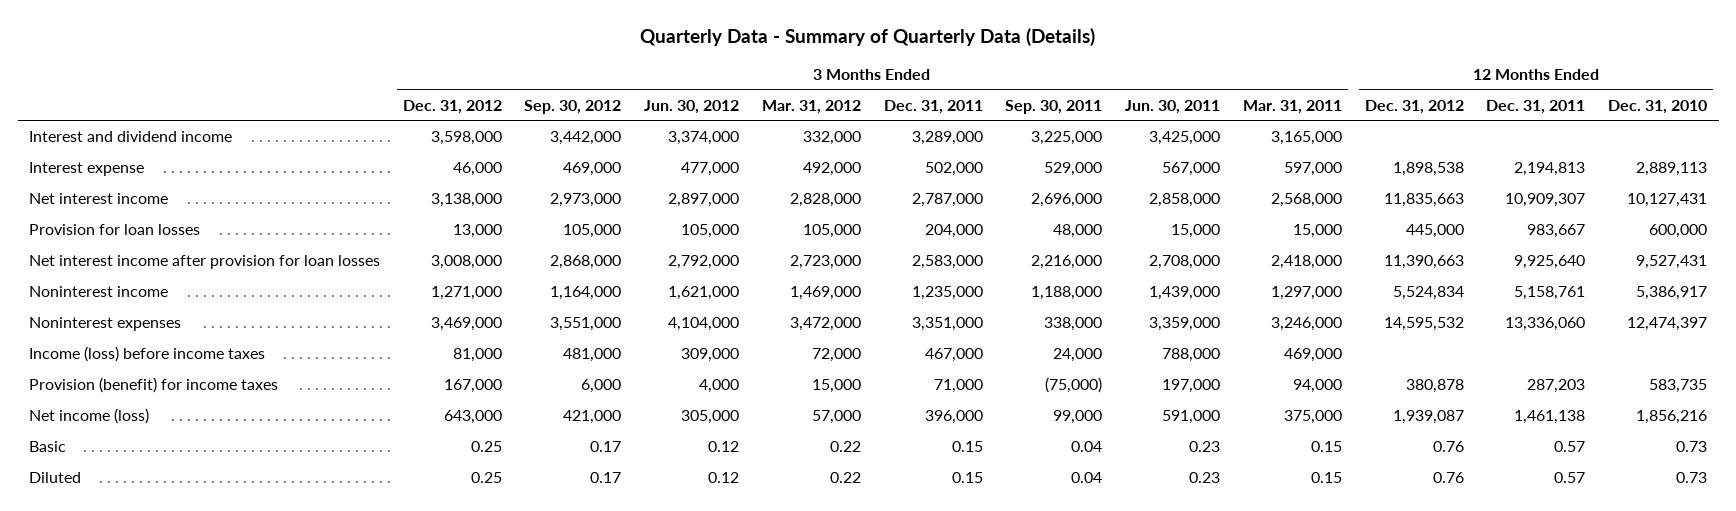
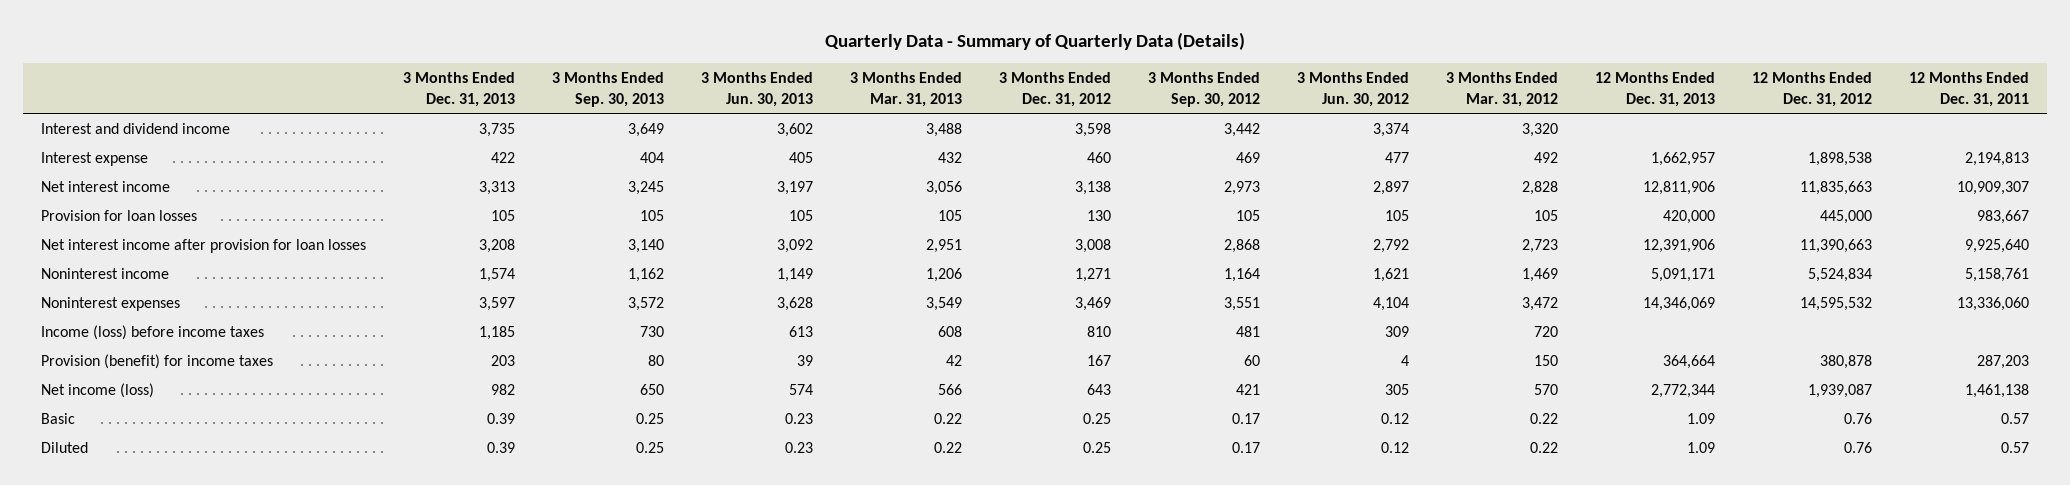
[883,99,983,114] Dec. 31, 2011 -> none
[1005,99,1103,114] Sep. 30, 2011 -> none
[1125,99,1221,114] Jun. 30, 2011 -> none
[1242,99,1342,114] Mar. 31, 2011 -> none
[1608,99,1708,114] Dec. 31, 2010 -> none
none -> [402,72,515,107] 3 Months Ended Dec. 31, 2013
none -> [551,72,664,107] 3 Months Ended Sep. 30, 2013
none -> [700,72,813,107] 3 Months Ended Jun. 30, 2013
none -> [849,72,962,107] 3 Months Ended Mar. 31, 2013
none -> [1594,72,1715,107] 12 Months Ended Dec. 31, 2013
[430,131,502,146] 3,598,000 -> [1074,122,1111,137] 3,598
[550,131,622,146] 3,442,000 -> [1223,122,1260,137] 3,442
[668,131,740,146] 3,374,000 -> [1372,122,1409,137] 3,374
[802,131,861,146] 332,000 -> [1521,122,1558,137] 3,320
[452,162,502,177] 46,000 -> [1086,151,1111,163] 460
[563,162,622,177] 469,000 -> [1235,151,1260,163] 469
[681,162,740,177] 477,000 -> [1384,151,1409,163] 477
[802,162,861,177] 492,000 -> [1533,151,1558,163] 492
[430,193,502,208] 3,138,000 -> [1074,180,1111,195] 3,138
[550,193,622,208] 2,973,000 -> [1223,180,1260,195] 2,973
[668,193,740,208] 2,897,000 -> [1372,180,1409,195] 2,897
[789,193,861,208] 2,828,000 -> [1521,180,1558,195] 2,828
[452,224,502,239] 13,000 -> [1086,209,1111,221] 130
[563,224,622,239] 105,000 -> [1235,209,1260,221] 105
[681,224,740,239] 105,000 -> [1384,209,1409,221] 105
[802,224,861,239] 105,000 -> [1533,209,1558,221] 105
[430,255,502,270] 3,008,000 -> [1074,238,1111,253] 3,008
[550,255,622,270] 2,868,000 -> [1223,238,1260,253] 2,868
[668,255,740,270] 2,792,000 -> [1372,238,1409,253] 2,792
[789,255,861,270] 2,723,000 -> [1521,238,1558,253] 2,723
[430,286,502,301] 1,271,000 -> [1074,267,1111,282] 1,271
[550,286,622,301] 1,164,000 -> [1223,267,1260,282] 1,164
[668,286,740,301] 1,621,000 -> [1372,267,1409,282] 1,621
[789,286,861,301] 1,469,000 -> [1521,267,1558,282] 1,469
[430,317,502,332] 3,469,000 -> [1074,296,1111,311] 3,469
[550,317,622,332] 3,551,000 -> [1223,296,1260,311] 3,551
[668,317,740,332] 4,104,000 -> [1372,296,1409,311] 4,104
[789,317,861,332] 3,472,000 -> [1521,296,1558,311] 3,472
[452,348,502,363] 81,000 -> [1086,325,1111,337] 810
[563,348,622,363] 481,000 -> [1235,325,1260,337] 481
[681,348,740,363] 309,000 -> [1384,325,1409,337] 309
[811,348,861,363] 72,000 -> [1533,325,1558,337] 720
[443,379,502,394] 167,000 -> [1086,354,1111,366] 167
[581,379,622,394] 6,000 -> [1243,354,1260,366] 60
[699,379,740,394] 4,000 -> [1400,354,1409,366] 4
[811,379,861,394] 15,000 -> [1533,354,1558,366] 150
[443,410,502,425] 643,000 -> [1086,383,1111,395] 643
[563,410,622,425] 421,000 -> [1235,383,1260,395] 421
[681,410,740,425] 305,000 -> [1384,383,1409,395] 305
[811,410,861,425] 57,000 -> [1533,383,1558,395] 570

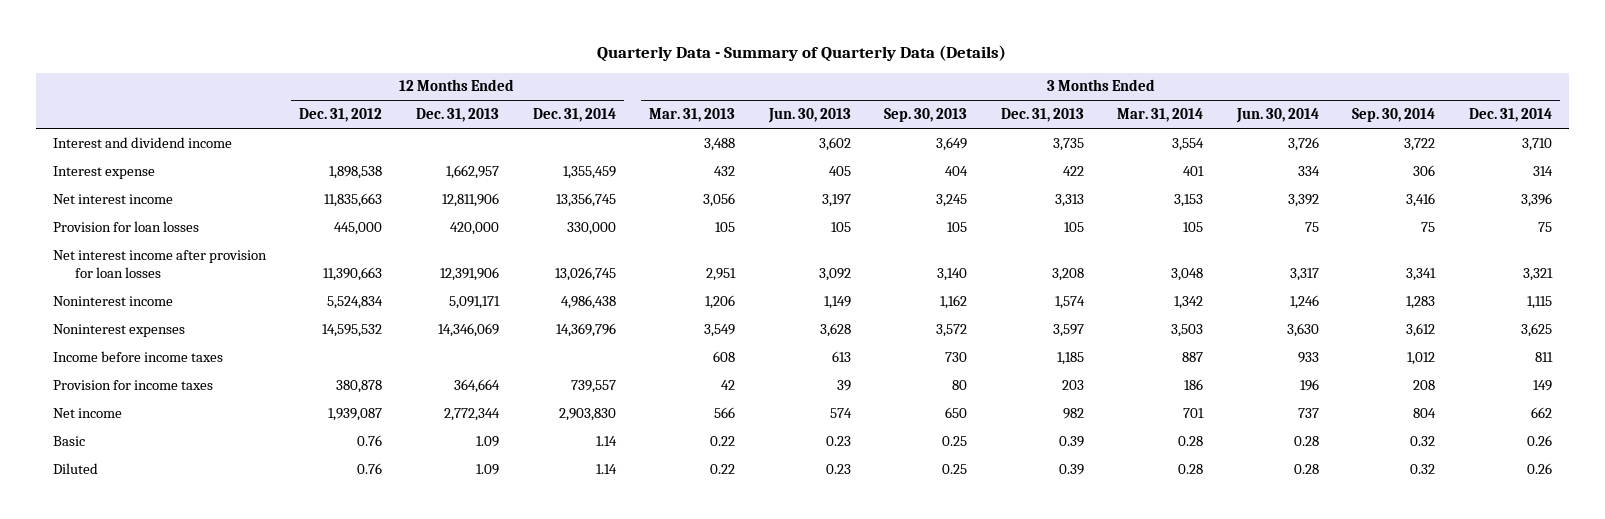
[998,72,1111,107] 3 Months Ended Dec. 31, 2012 -> none
[1147,72,1260,107] 3 Months Ended Sep. 30, 2012 -> none
[1296,72,1409,107] 3 Months Ended Jun. 30, 2012 -> none
[1445,72,1558,107] 3 Months Ended Mar. 31, 2012 -> none
[1908,72,2029,107] 12 Months Ended Dec. 31, 2011 -> none
none -> [532,108,616,123] Dec. 31, 2014
none -> [1117,108,1204,123] Mar. 31, 2014
none -> [1235,108,1319,124] Jun. 30, 2014
none -> [1352,108,1436,123] Sep. 30, 2014
none -> [1469,108,1553,123] Dec. 31, 2014
[41,324,265,340] Income (loss) before income taxes -> [52,350,223,362] Income before income taxes
[41,353,274,369] Provision (benefit) for income taxes -> [52,379,213,390] Provision for income taxes
[41,382,155,398] Net income (loss) -> [52,407,122,418] Net income

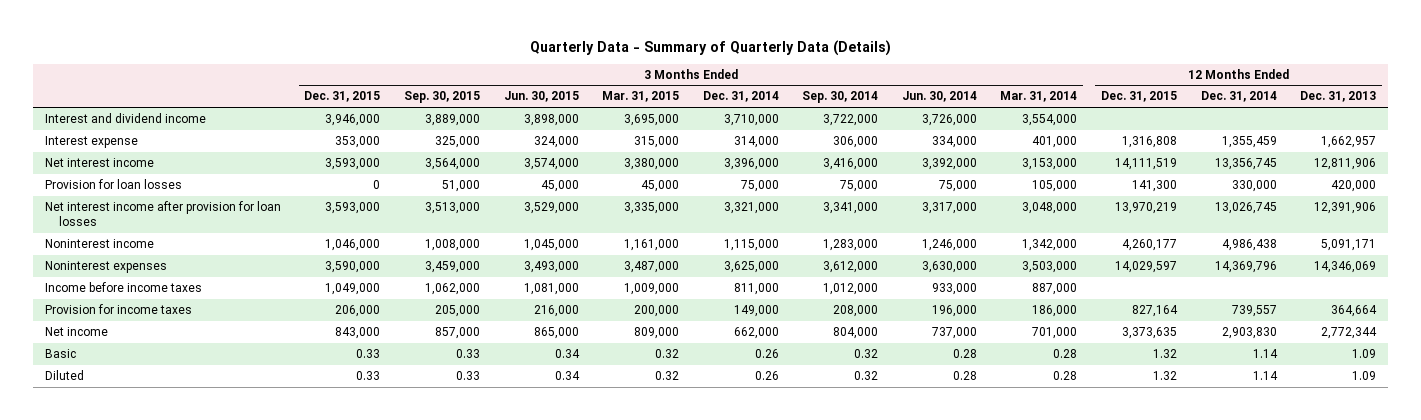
[299,108,383,123] Dec. 31, 2012 -> none
[649,108,736,123] Mar. 31, 2013 -> none
[767,108,851,124] Jun. 30, 2013 -> none
[884,108,968,123] Sep. 30, 2013 -> none
[1000,108,1084,123] Dec. 31, 2013 -> none
none -> [304,91,381,103] Dec. 31, 2015
none -> [404,91,481,104] Sep. 30, 2015
none -> [503,91,579,103] Jun. 30, 2015
none -> [602,91,680,103] Mar. 31, 2015
none -> [1101,91,1178,103] Dec. 31, 2015
[1172,137,1205,151] 3,554 -> [1022,114,1078,127] 3,554,000
[1287,136,1319,151] 3,726 -> [921,114,977,127] 3,726,000
[1404,137,1436,151] 3,722 -> [823,114,879,127] 3,722,000
[1522,137,1553,151] 3,710 -> [723,114,779,127] 3,710,000
[1183,165,1205,176] 401 -> [1032,136,1078,149] 401,000
[1297,165,1320,176] 334 -> [931,136,977,149] 334,000
[1413,164,1436,176] 306 -> [833,136,879,149] 306,000
[1533,165,1554,176] 314 -> [733,136,779,149] 314,000
[1174,193,1204,207] 3,153 -> [1022,158,1078,171] 3,153,000
[1287,193,1319,207] 3,392 -> [921,158,977,171] 3,392,000
[1406,192,1436,207] 3,416 -> [823,158,879,171] 3,416,000
[1521,192,1553,207] 3,396 -> [723,158,779,171] 3,396,000
[1183,221,1204,232] 105 -> [1032,180,1078,193] 105,000
[1304,221,1319,232] 75 -> [938,180,977,193] 75,000
[1421,221,1436,232] 75 -> [840,180,879,193] 75,000
[1538,221,1553,232] 75 -> [740,180,779,193] 75,000
[1171,267,1204,281] 3,048 -> [1022,202,1078,215] 3,048,000
[1289,267,1319,281] 3,317 -> [921,202,977,215] 3,317,000
[1406,267,1437,281] 3,341 -> [823,202,879,215] 3,341,000
[1523,267,1554,281] 3,321 -> [723,202,779,215] 3,321,000
[1174,295,1204,309] 1,342 -> [1022,239,1078,252] 1,342,000
[1289,294,1319,309] 1,246 -> [921,239,977,252] 1,246,000
[1406,295,1436,309] 1,283 -> [823,239,879,252] 1,283,000
[1527,295,1553,309] 1,115 -> [723,239,779,252] 1,115,000
[1171,323,1204,337] 3,503 -> [1022,261,1078,274] 3,503,000
[1286,322,1319,337] 3,630 -> [921,261,977,274] 3,630,000
[1406,322,1436,337] 3,612 -> [823,261,879,274] 3,612,000
[1521,322,1553,337] 3,625 -> [723,261,779,274] 3,625,000
[1182,351,1204,362] 887 -> [1032,283,1078,296] 887,000
[1297,351,1319,363] 933 -> [931,283,977,296] 933,000
[1407,351,1436,365] 1,012 -> [823,283,879,296] 1,012,000
[1535,351,1554,362] 811 -> [733,283,779,296] 811,000
[1184,378,1204,390] 186 -> [1032,305,1078,318] 186,000
[1299,378,1319,391] 196 -> [931,305,977,318] 196,000
[1413,379,1436,390] 208 -> [833,305,879,318] 208,000
[1533,379,1553,391] 149 -> [733,305,779,318] 149,000
[1183,407,1205,418] 701 -> [1032,327,1078,340] 701,000
[1297,407,1319,418] 737 -> [931,327,977,340] 737,000
[1413,407,1437,418] 804 -> [833,327,879,340] 804,000
[1531,406,1553,418] 662 -> [733,327,779,340] 662,000

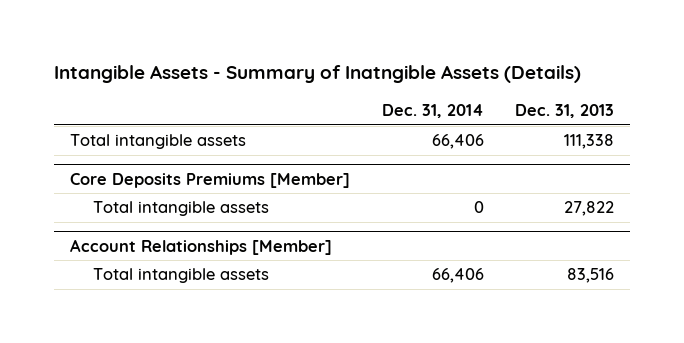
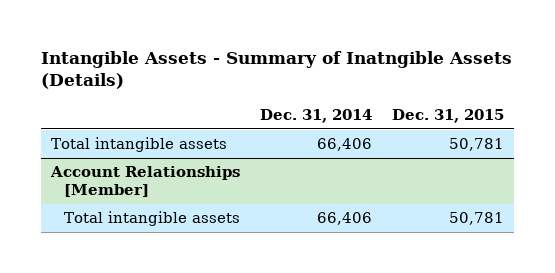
[515,104,615,119] Dec. 31, 2013 -> none
none -> [392,109,505,124] Dec. 31, 2015
[69,172,350,188] Core Deposits Premiums [Member] -> none
[92,201,269,217] Total intangible assets -> none

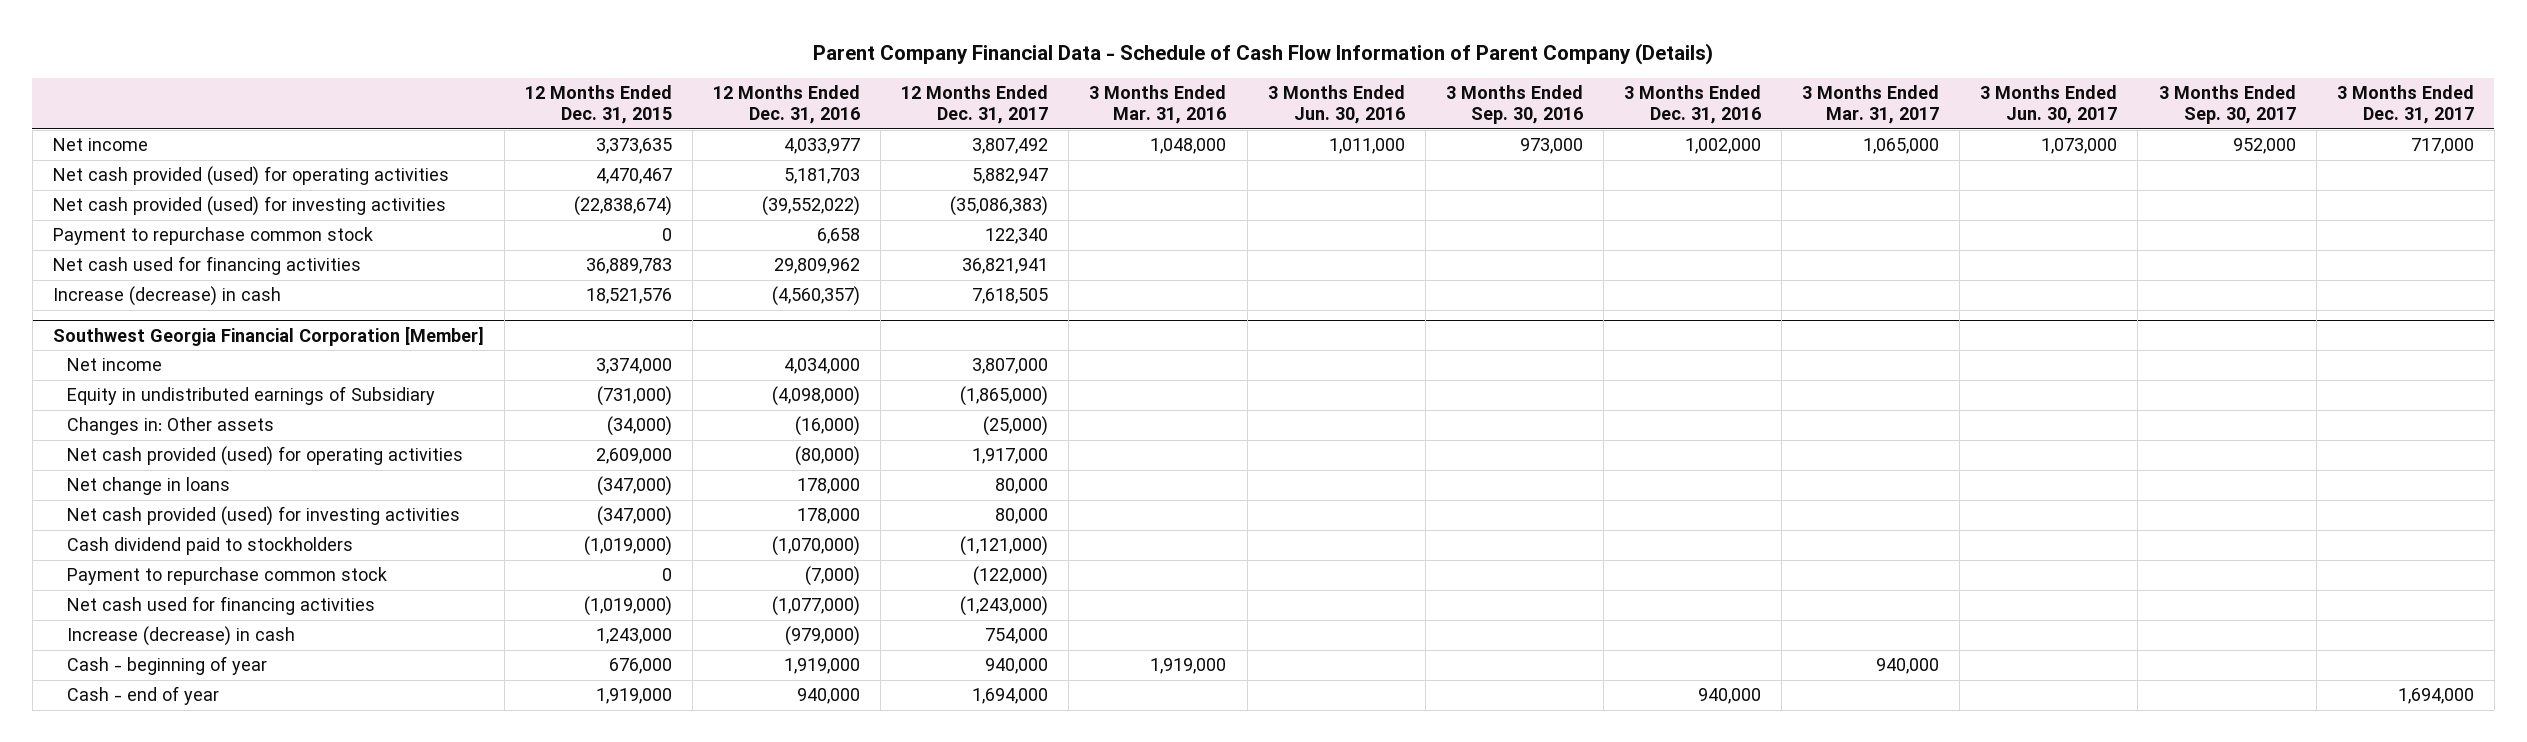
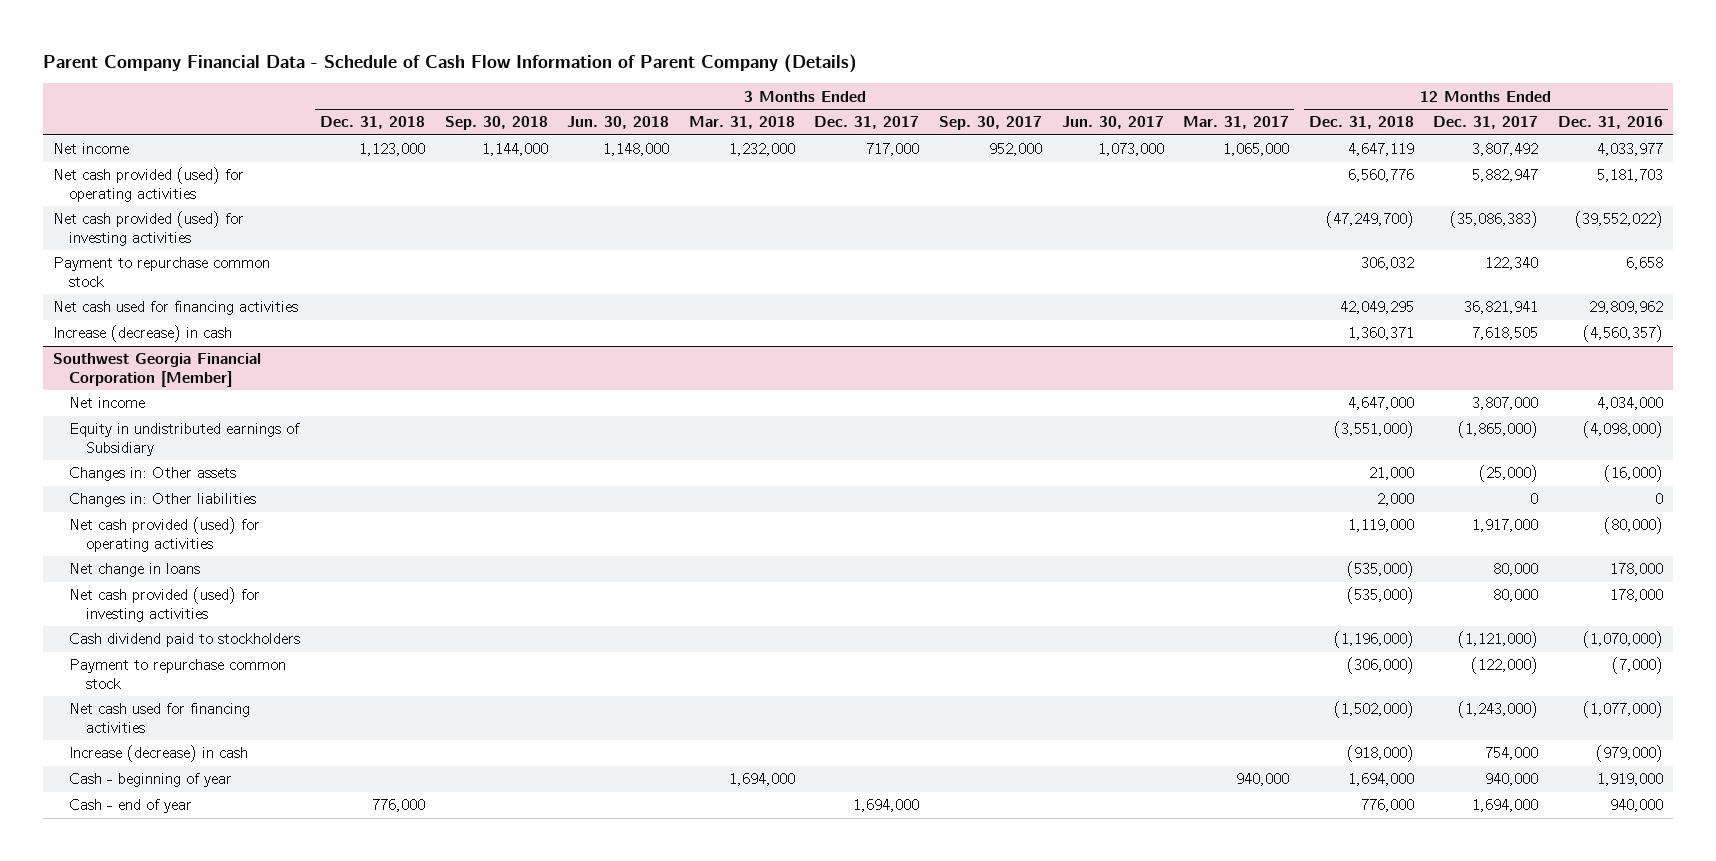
[524,85,672,125] 12 Months Ended Dec. 31, 2015 -> none
[1089,85,1227,125] 3 Months Ended Mar. 31, 2016 -> none
[1267,85,1405,125] 3 Months Ended Jun. 30, 2016 -> none
[1445,85,1583,125] 3 Months Ended Sep. 30, 2016 -> none
[1624,85,1762,125] 3 Months Ended Dec. 31, 2016 -> none
none -> [320,116,426,130] Dec. 31, 2018
none -> [444,116,548,131] Sep. 30, 2018
none -> [567,116,670,130] Jun. 30, 2018
none -> [688,116,795,130] Mar. 31, 2018
none -> [1308,116,1414,130] Dec. 31, 2018
none -> [69,493,257,508] Changes in: Other liabilities

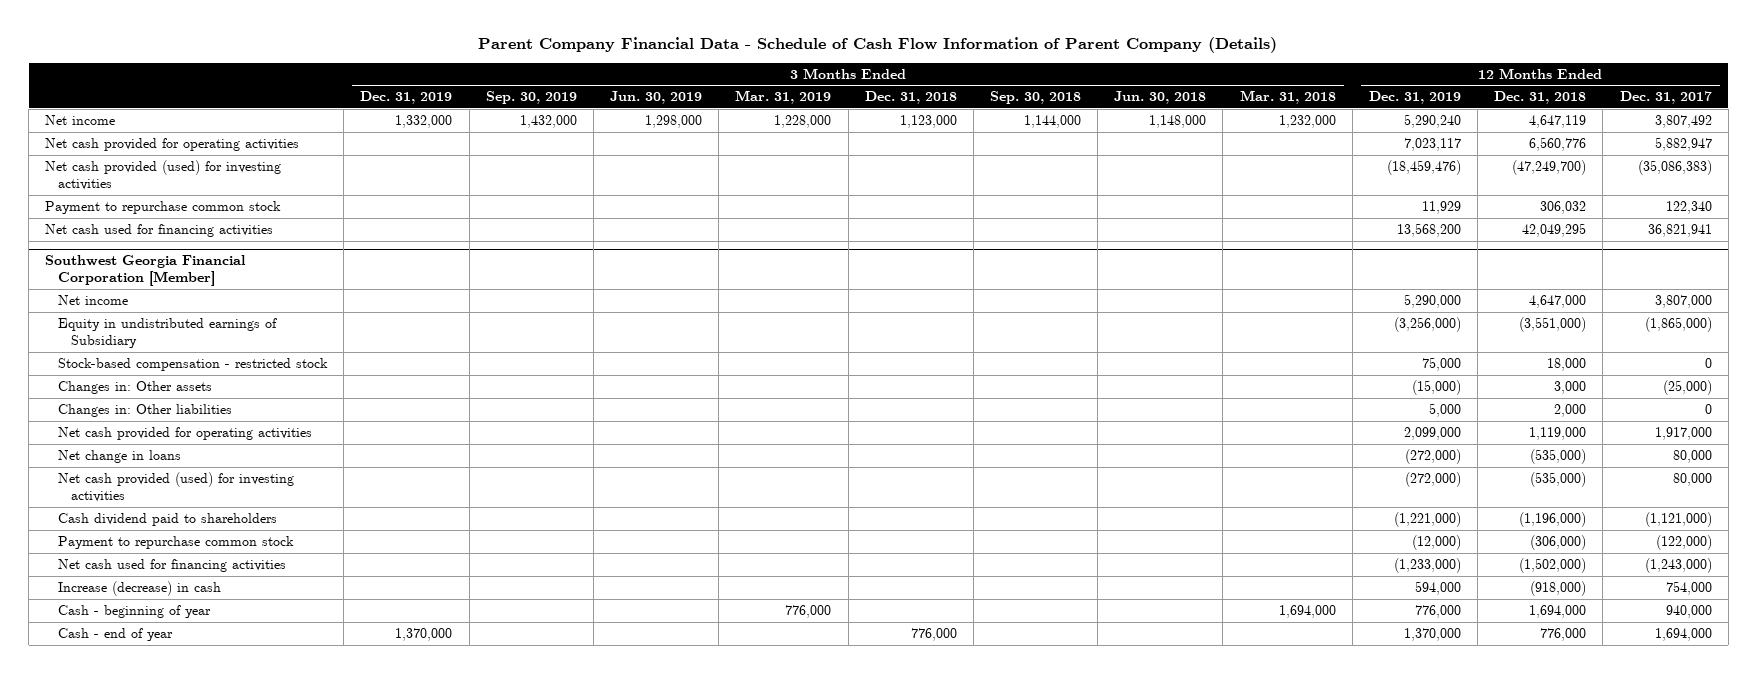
[814,116,920,130] Dec. 31, 2017 -> none
[939,116,1043,131] Sep. 30, 2017 -> none
[1061,116,1164,130] Jun. 30, 2017 -> none
[1183,116,1290,130] Mar. 31, 2017 -> none
[1558,116,1664,130] Dec. 31, 2016 -> none
none -> [360,91,453,105] Dec. 31, 2019
none -> [485,91,577,105] Sep. 30, 2019
none -> [610,91,703,105] Jun. 30, 2019
none -> [735,90,832,105] Mar. 31, 2019
none -> [1368,91,1461,105] Dec. 31, 2019
[53,167,245,202] Net cash provided (used) for operating activities -> [45,137,300,151] Net cash provided for operating activities
[53,325,233,343] Increase (decrease) in cash -> none
none -> [58,357,329,371] Stock-based compensation - restricted stock
[1368,467,1414,481] 21,000 -> [1554,380,1587,394] 3,000
[69,517,261,552] Net cash provided (used) for operating activities -> [58,426,313,440] Net cash provided for operating activities
[69,633,301,648] Cash dividend paid to stockholders -> [58,512,278,526] Cash dividend paid to shareholders

